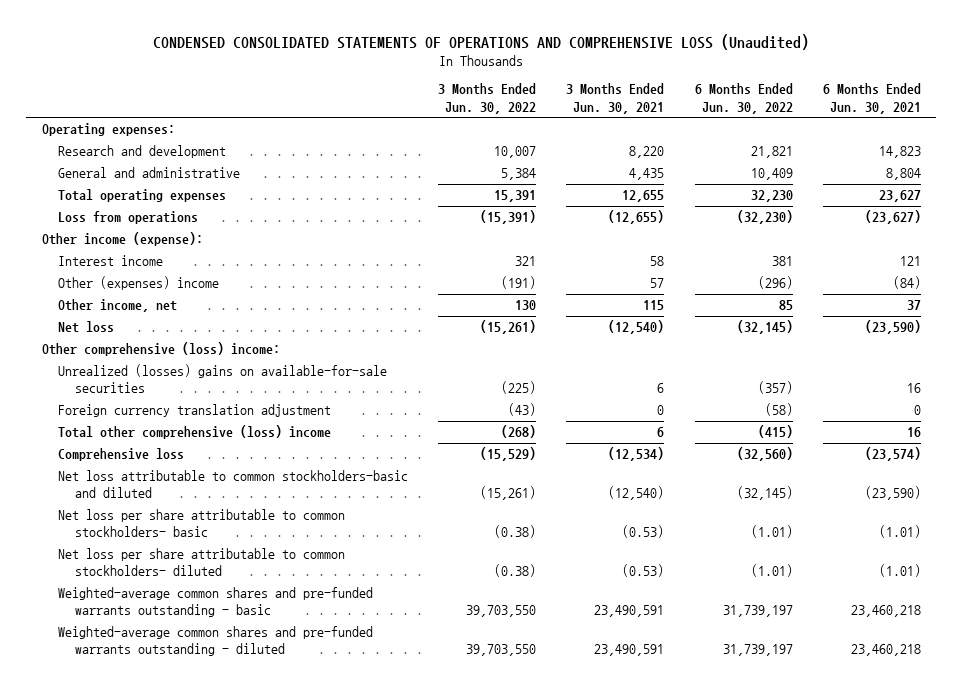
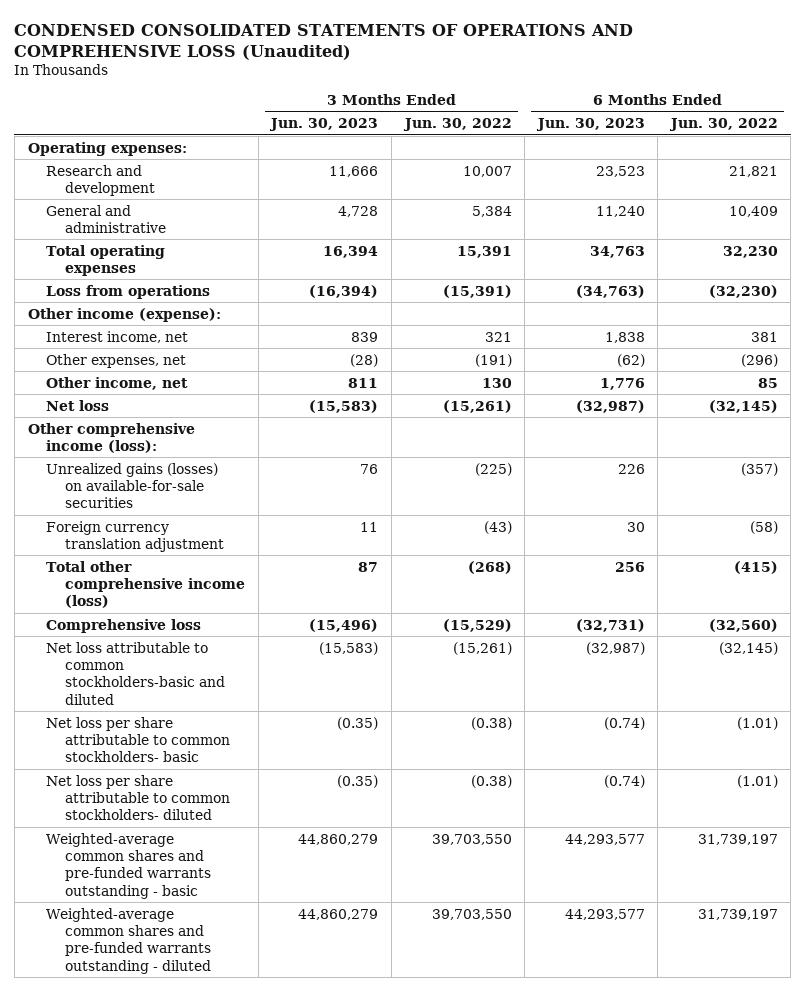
[566,83,665,114] 3 Months Ended Jun. 30, 2021 -> none
[822,83,921,114] 6 Months Ended Jun. 30, 2021 -> none
none -> [269,118,379,132] Jun. 30, 2023
none -> [535,118,645,132] Jun. 30, 2023
[58,255,164,267] Interest income -> [46,330,189,343] Interest income, net
[58,276,220,291] Other (expenses) income -> [46,353,187,368] Other expenses, net
[41,342,280,357] Other comprehensive (loss) income: -> [27,422,195,453] Other comprehensive income (loss):
[58,364,388,394] Unrealized (losses) gains on available-for-sale securities -> [46,462,219,509] Unrealized gains (losses) on available-for-sale securities
[58,425,332,440] Total other comprehensive (loss) income -> [46,560,246,609] Total other comprehensive income (loss)

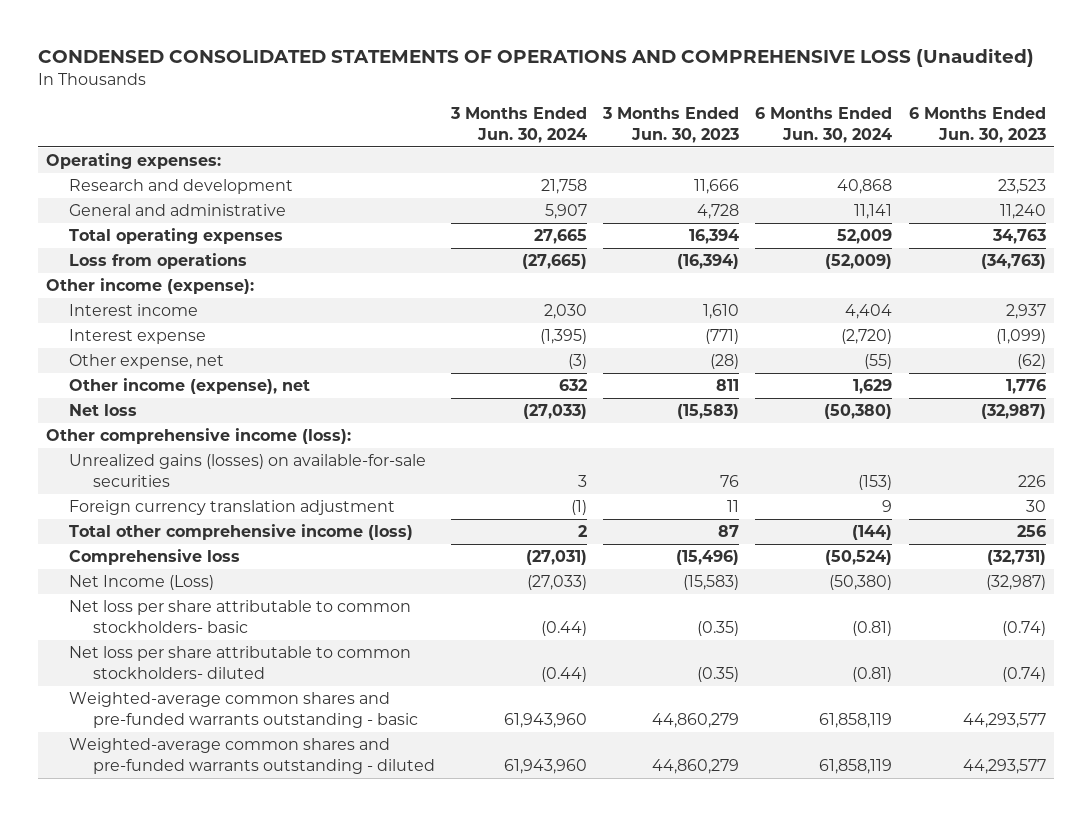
[402,118,512,132] Jun. 30, 2022 -> none
[668,118,778,132] Jun. 30, 2022 -> none
none -> [449,107,587,143] 3 Months Ended Jun. 30, 2024
none -> [755,107,893,143] 6 Months Ended Jun. 30, 2024
[46,330,189,343] Interest income, net -> [69,304,199,317] Interest income
[351,331,379,342] 839 -> [703,304,740,320] 1,610
[604,331,645,343] 1,838 -> [1005,304,1046,320] 2,937
none -> [69,329,207,345] Interest expense
[46,353,187,368] Other expenses, net -> [69,354,225,370] Other expense, net
[46,376,189,390] Other income, net -> [69,378,311,395] Other income (expense), net
[46,641,226,705] Net loss attributable to common stockholders-basic and diluted -> [69,575,215,591] Net Income (Loss)

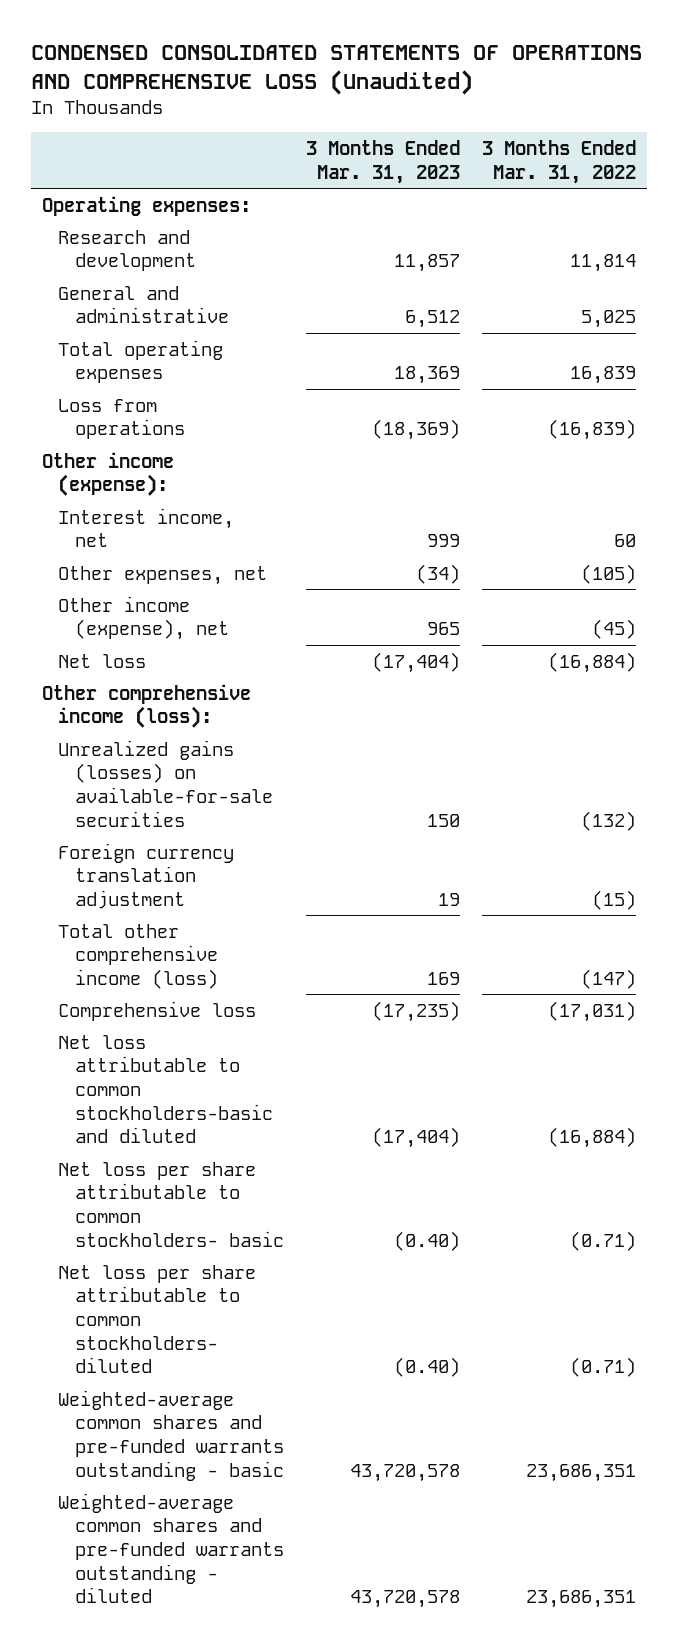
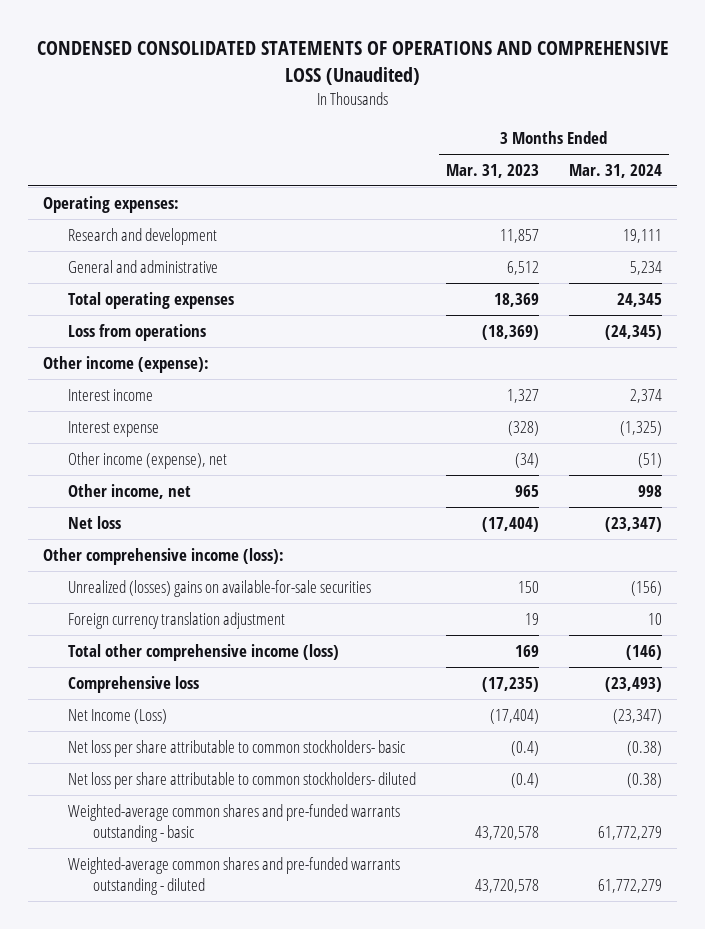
[482,140,637,184] 3 Months Ended Mar. 31, 2022 -> none
none -> [568,164,662,179] Mar. 31, 2024
[58,507,235,548] Interest income, net -> [68,388,154,401] Interest income
[426,534,460,548] 999 -> [507,388,540,403] 1,327
none -> [68,420,160,437] Interest expense
[58,565,268,585] Other expenses, net -> [68,451,228,469] Other income (expense), net
[58,595,229,641] Other income (expense), net -> [68,483,192,499] Other income, net
[58,739,273,827] Unrealized gains (losses) on available-for-sale securities -> [68,579,372,597] Unrealized (losses) gains on available-for-sale securities
[58,1034,273,1144] Net loss attributable to common stockholders-basic and diluted -> [68,708,168,724] Net Income (Loss)
[393,1230,460,1251] (0.40) -> [511,740,540,756] (0.4)
[393,1357,460,1378] (0.40) -> [511,772,540,788] (0.4)

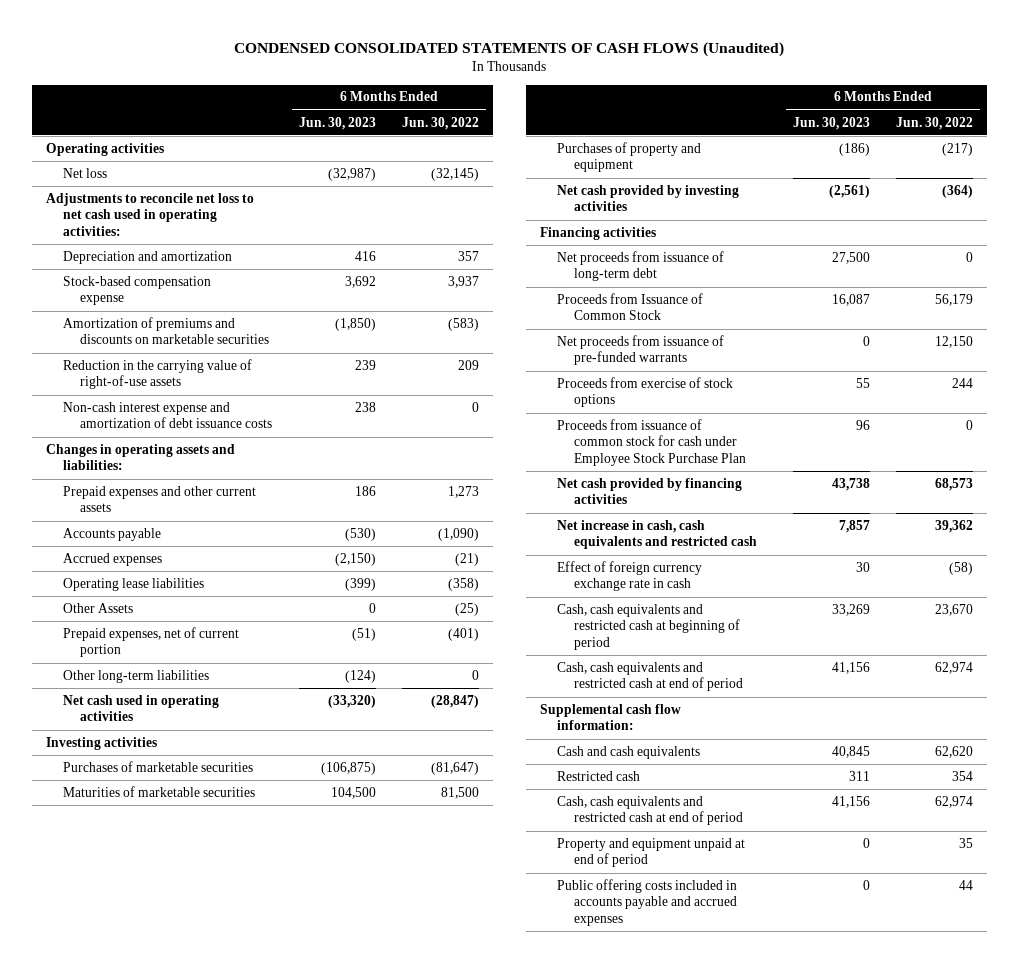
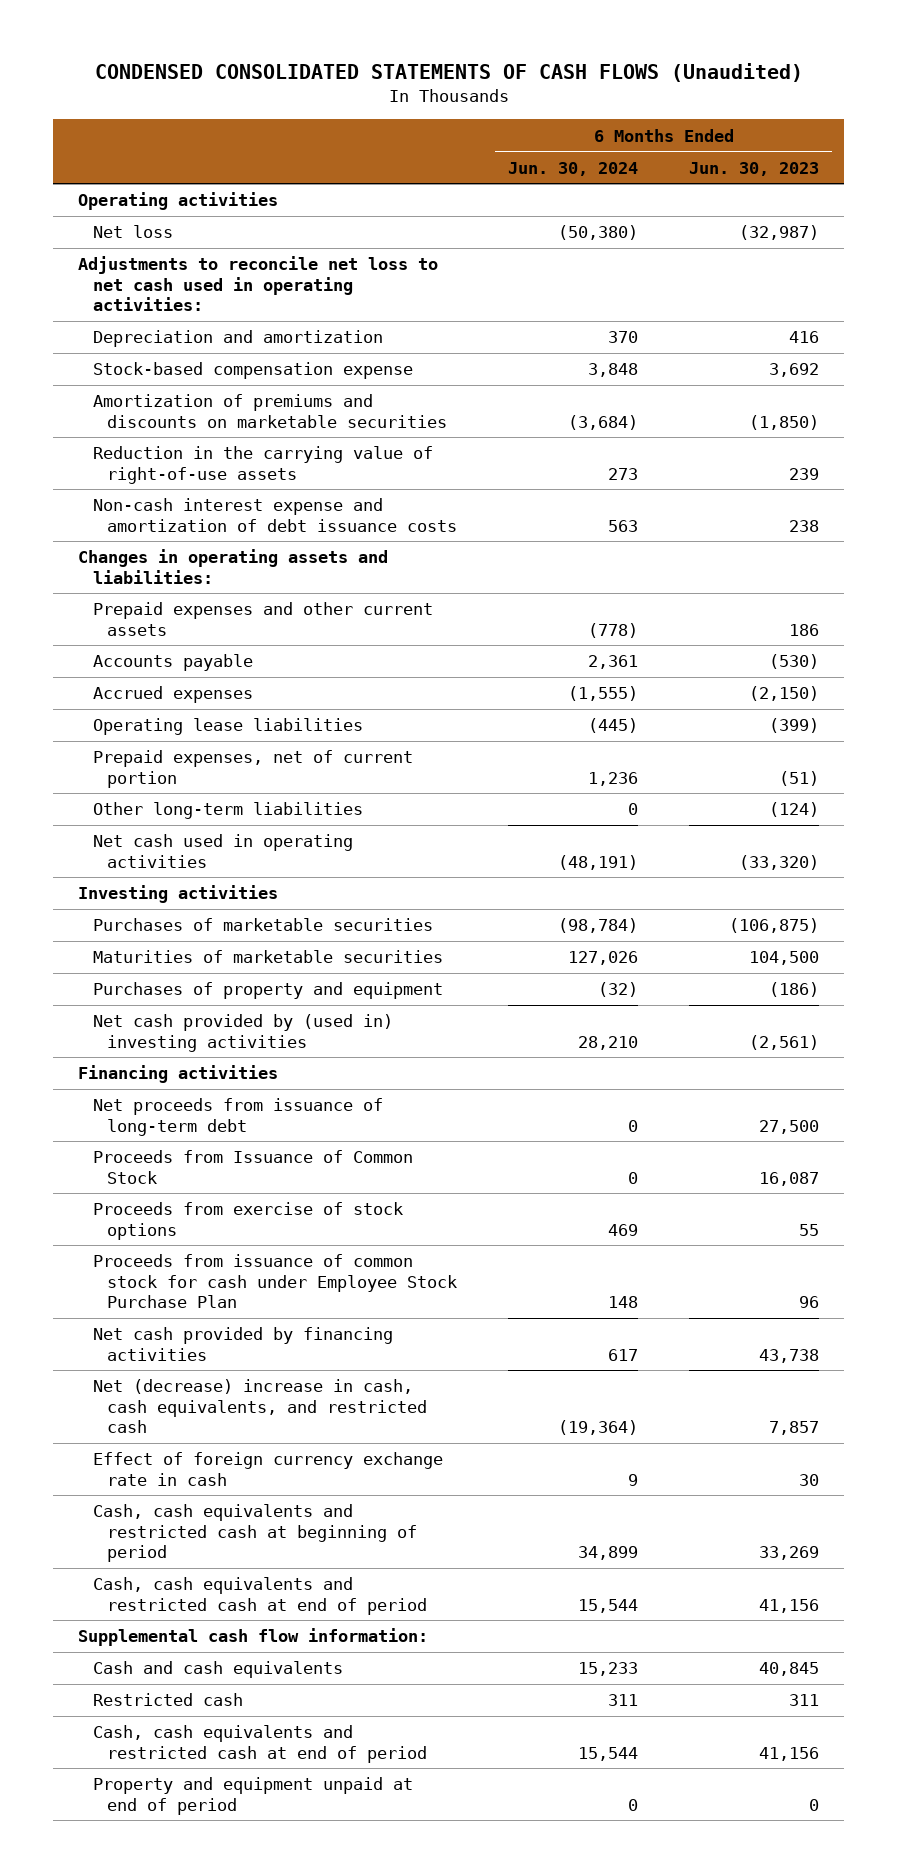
[402,116,480,130] Jun. 30, 2022 -> none
none -> [508,161,639,176] Jun. 30, 2024
[62,602,133,613] Other Assets -> none
[556,184,739,212] Net cash provided by investing activities -> [92,1014,393,1052] Net cash provided by (used in) investing activities
[556,334,724,366] Net proceeds from issuance of pre-funded warrants -> none
[556,519,757,550] Net increase in cash, cash equivalents and restricted cash -> [92,1379,428,1433] Net (decrease) increase in cash, cash equivalents, and restricted cash
[556,878,737,926] Public offering costs included in accounts payable and accrued expenses -> none

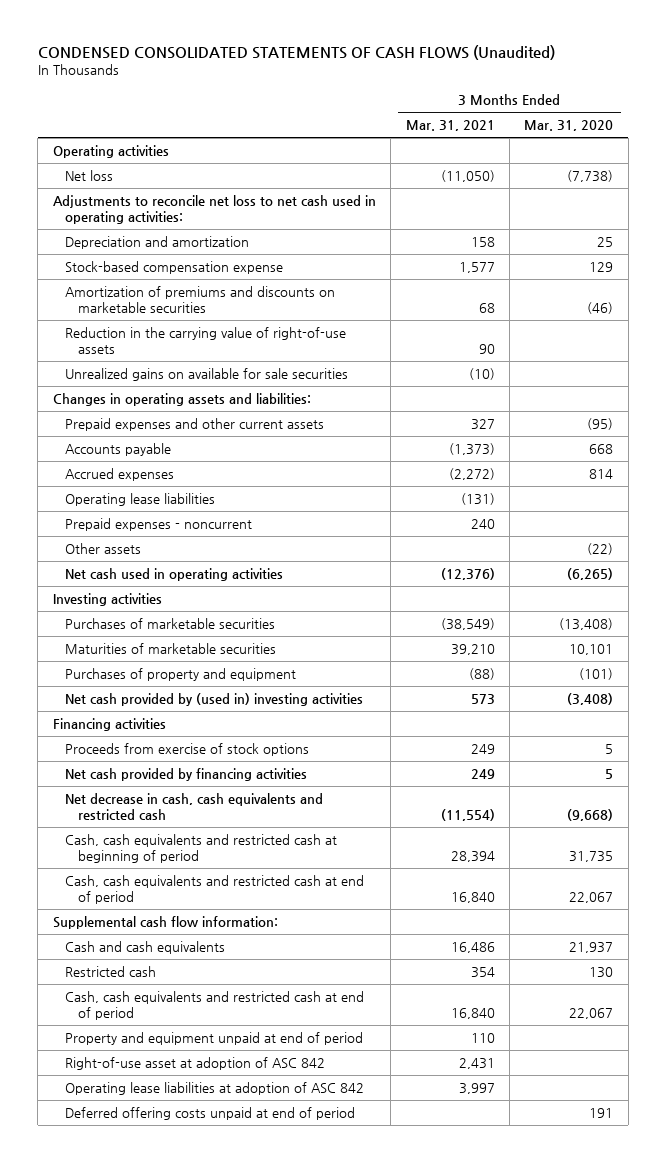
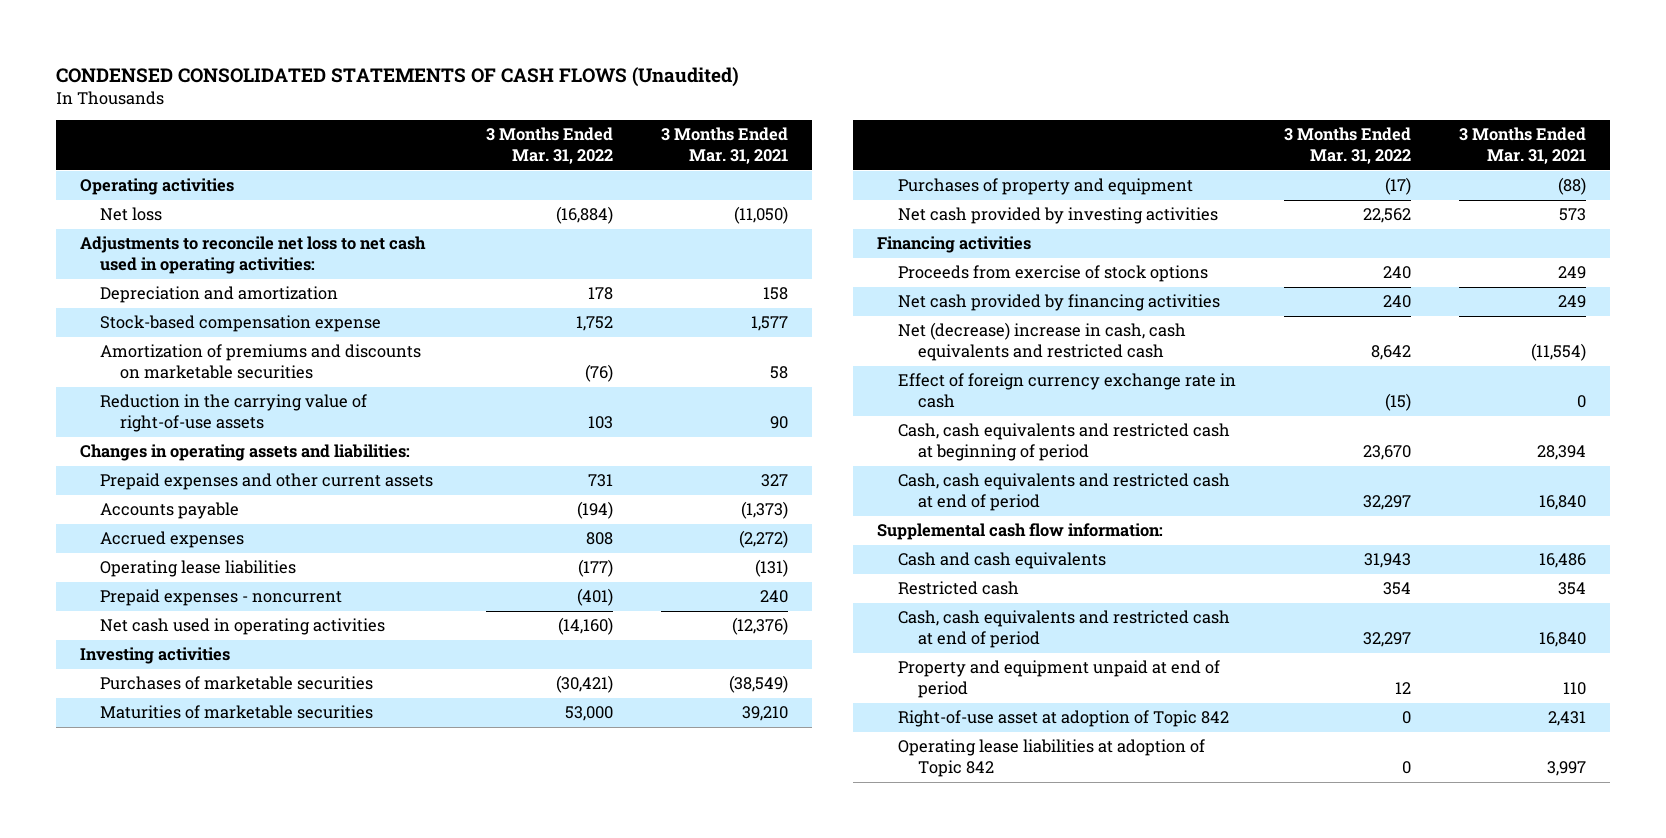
[524,120,614,132] Mar. 31, 2020 -> none
none -> [486,127,614,165] 3 Months Ended Mar. 31, 2022
[478,302,495,313] 68 -> [770,366,789,380] 58
[65,368,349,382] Unrealized gains on available for sale securities -> none
[65,543,142,555] Other assets -> none
[65,693,364,707] Net cash provided by (used in) investing activities -> [897,207,1218,225] Net cash provided by investing activities
[65,793,324,820] Net decrease in cash, cash equivalents and restricted cash -> [897,322,1186,362] Net (decrease) increase in cash, cash equivalents and restricted cash
none -> [897,373,1236,409] Effect of foreign currency exchange rate in cash
[65,1107,356,1121] Deferred offering costs unpaid at end of period -> none
[65,1057,326,1071] Right-of-use asset at adoption of ASC 842 -> [897,710,1229,728] Right-of-use asset at adoption of Topic 842
[65,1082,365,1096] Operating lease liabilities at adoption of ASC 842 -> [897,739,1205,778] Operating lease liabilities at adoption of Topic 842

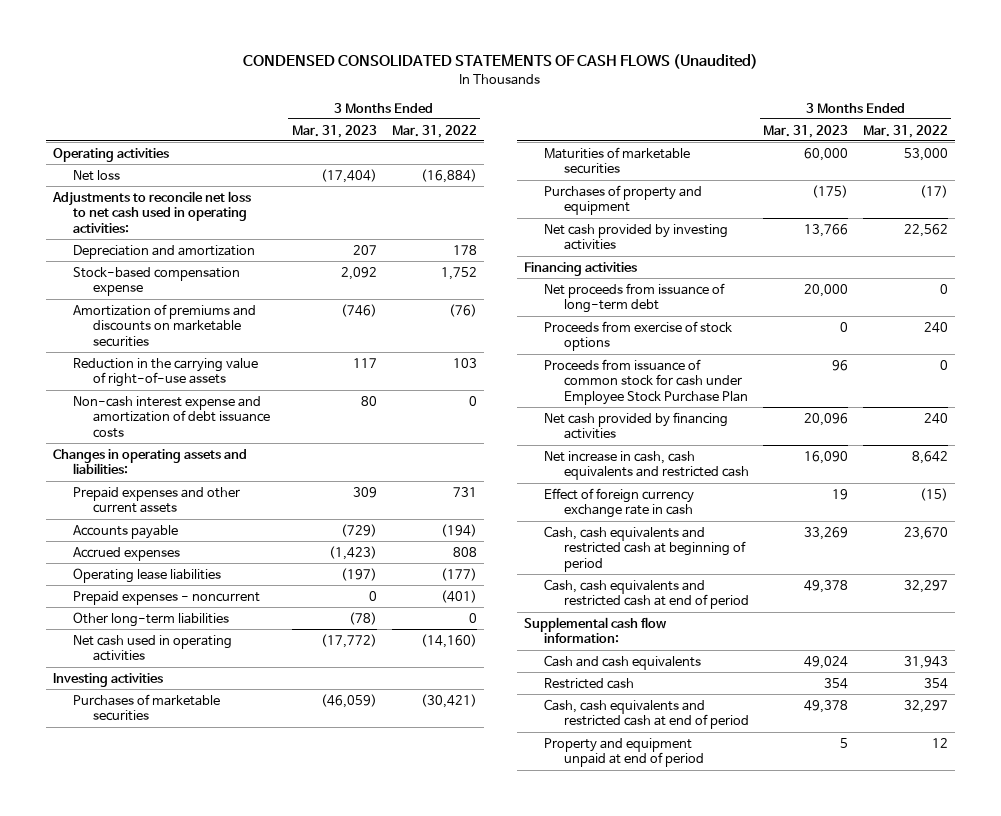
[661,127,789,165] 3 Months Ended Mar. 31, 2021 -> none
none -> [292,124,378,138] Mar. 31, 2023
none -> [72,395,270,439] Non-cash interest expense and amortization of debt issuance costs
none -> [72,611,229,627] Other long-term liabilities
none -> [543,282,725,314] Net proceeds from issuance of long-term debt
none -> [543,358,748,406] Proceeds from issuance of common stock for cash under Employee Stock Purchase Plan
[897,322,1186,362] Net (decrease) increase in cash, cash equivalents and restricted cash -> [543,450,749,481] Net increase in cash, cash equivalents and restricted cash
[897,710,1229,728] Right-of-use asset at adoption of Topic 842 -> none
[897,739,1205,778] Operating lease liabilities at adoption of Topic 842 -> none

